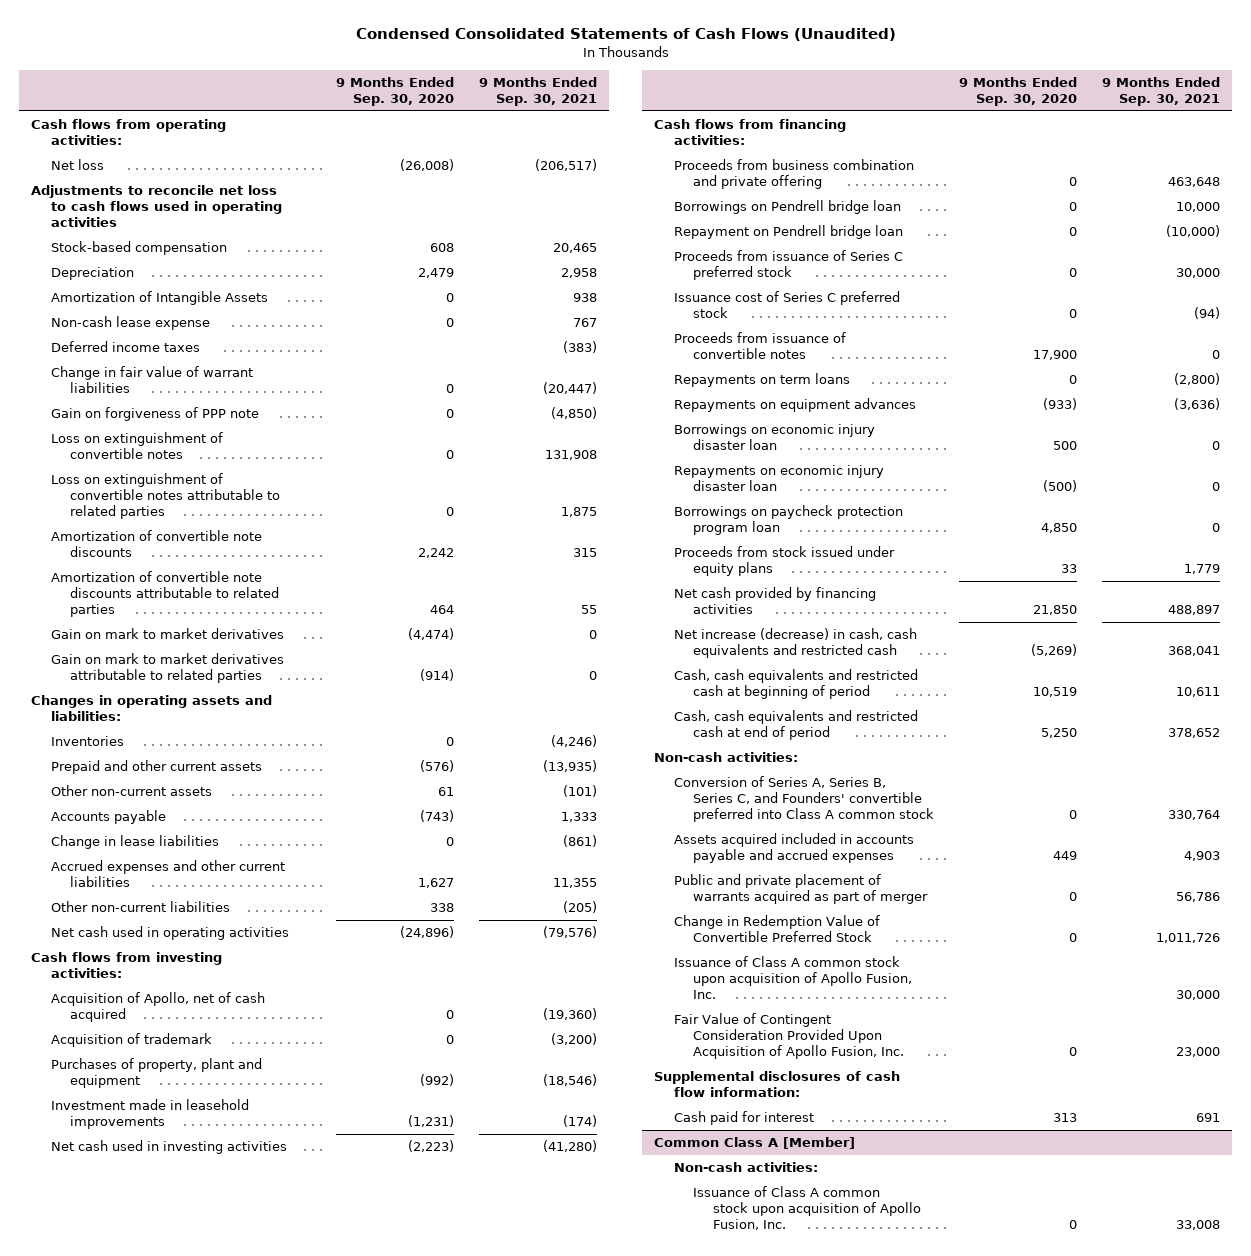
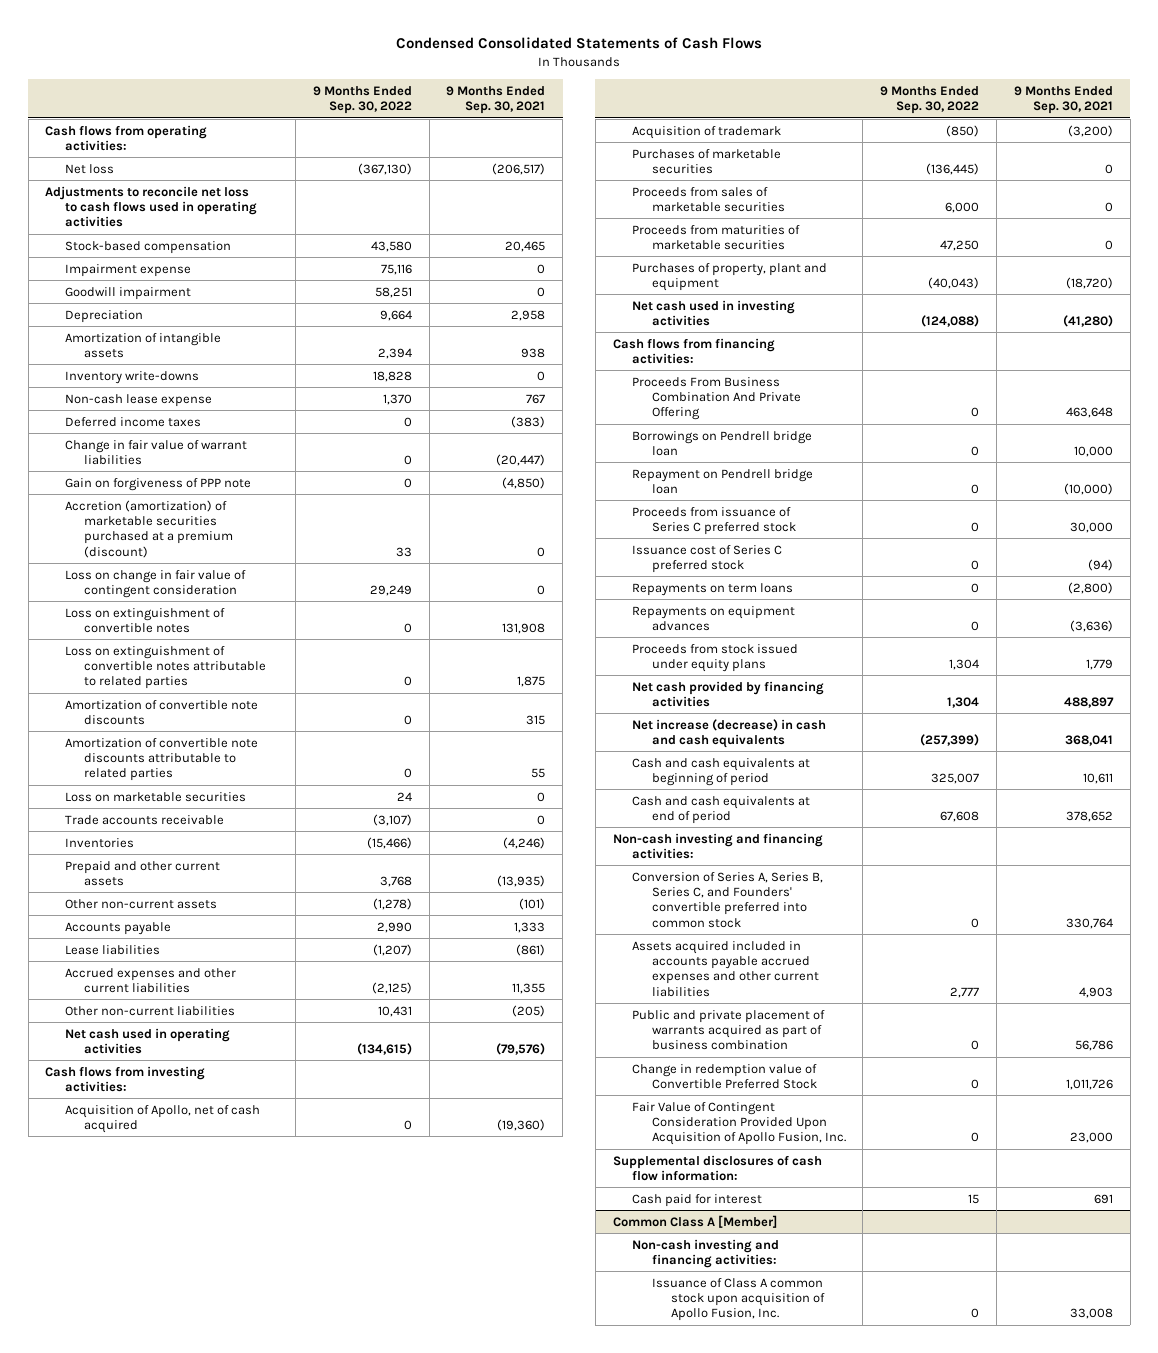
[355,28,896,42] Condensed Consolidated Statements of Cash Flows (Unaudited) -> [396,37,763,50] Condensed Consolidated Statements of Cash Flows
[335,76,454,107] 9 Months Ended Sep. 30, 2020 -> none
none -> [312,85,412,115] 9 Months Ended Sep. 30, 2022
none -> [64,263,191,277] Impairment expense
none -> [64,286,191,300] Goodwill impairment
[50,291,268,306] Amortization of Intangible Assets -> [64,332,221,359] Amortization of intangible assets
none -> [64,370,199,384] Inventory write-downs
none -> [64,499,234,558] Accretion (amortization) of marketable securities purchased at a premium (discount)
none -> [64,569,246,599] Loss on change in fair value of contingent consideration
[50,628,284,640] Gain on mark to market derivatives -> none
[50,653,284,684] Gain on mark to market derivatives attributable to related parties -> none
[31,695,273,722] Changes in operating assets and liabilities: -> none
none -> [64,791,246,802] Loss on marketable securities
none -> [64,814,224,825] Trade accounts receivable
[50,835,219,850] Change in lease liabilities -> [64,944,160,955] Lease liabilities
[50,1099,249,1130] Investment made in leasehold improvements -> none
none -> [632,148,782,175] Purchases of marketable securities
none -> [632,186,785,213] Proceeds from sales of marketable securities
none -> [632,224,801,251] Proceeds from maturities of marketable securities
[542,1074,597,1087] (18,546) -> [1065,277,1113,290] (18,720)
[673,159,914,190] Proceeds from business combination and private offering -> [632,376,801,421] Proceeds From Business Combination And Private Offering
[673,332,846,360] Proceeds from issuance of convertible notes -> none
[673,424,875,451] Borrowings on economic injury disaster loan -> none
[673,465,884,492] Repayments on economic injury disaster loan -> none
[673,505,903,536] Borrowings on paycheck protection program loan -> none
[673,956,913,1000] Issuance of Class A common stock upon acquisition of Apollo Fusion, Inc. -> none
[673,628,917,659] Net increase (decrease) in cash, cash equivalents and restricted cash -> [632,718,827,749] Net increase (decrease) in cash and cash equivalents
[673,669,918,700] Cash, cash equivalents and restricted cash at beginning of period -> [632,757,811,787] Cash and cash equivalents at beginning of period
[673,710,918,741] Cash, cash equivalents and restricted cash at end of period -> [632,795,811,825] Cash and cash equivalents at end of period
[654,752,799,763] Non-cash activities: -> [612,832,823,860] Non-cash investing and financing activities:
[673,776,935,823] Conversion of Series A, Series B, Series C, and Founders' convertible preferred into Class A common stock -> [632,871,824,928] Conversion of Series A, Series B, Series C, and Founders' convertible preferred into common stock
[673,833,914,864] Assets acquired included in accounts payable and accrued expenses -> [632,940,819,997] Assets acquired included in accounts payable accrued expenses and other current liabilities
[673,874,929,905] Public and private placement of warrants acquired as part of merger -> [632,1009,826,1051] Public and private placement of warrants acquired as part of business combination
[673,915,880,943] Change in Redemption Value of Convertible Preferred Stock -> [632,1063,818,1090] Change in redemption value of Convertible Preferred Stock
[673,1162,818,1173] Non-cash activities: -> [632,1238,780,1269] Non-cash investing and financing activities:

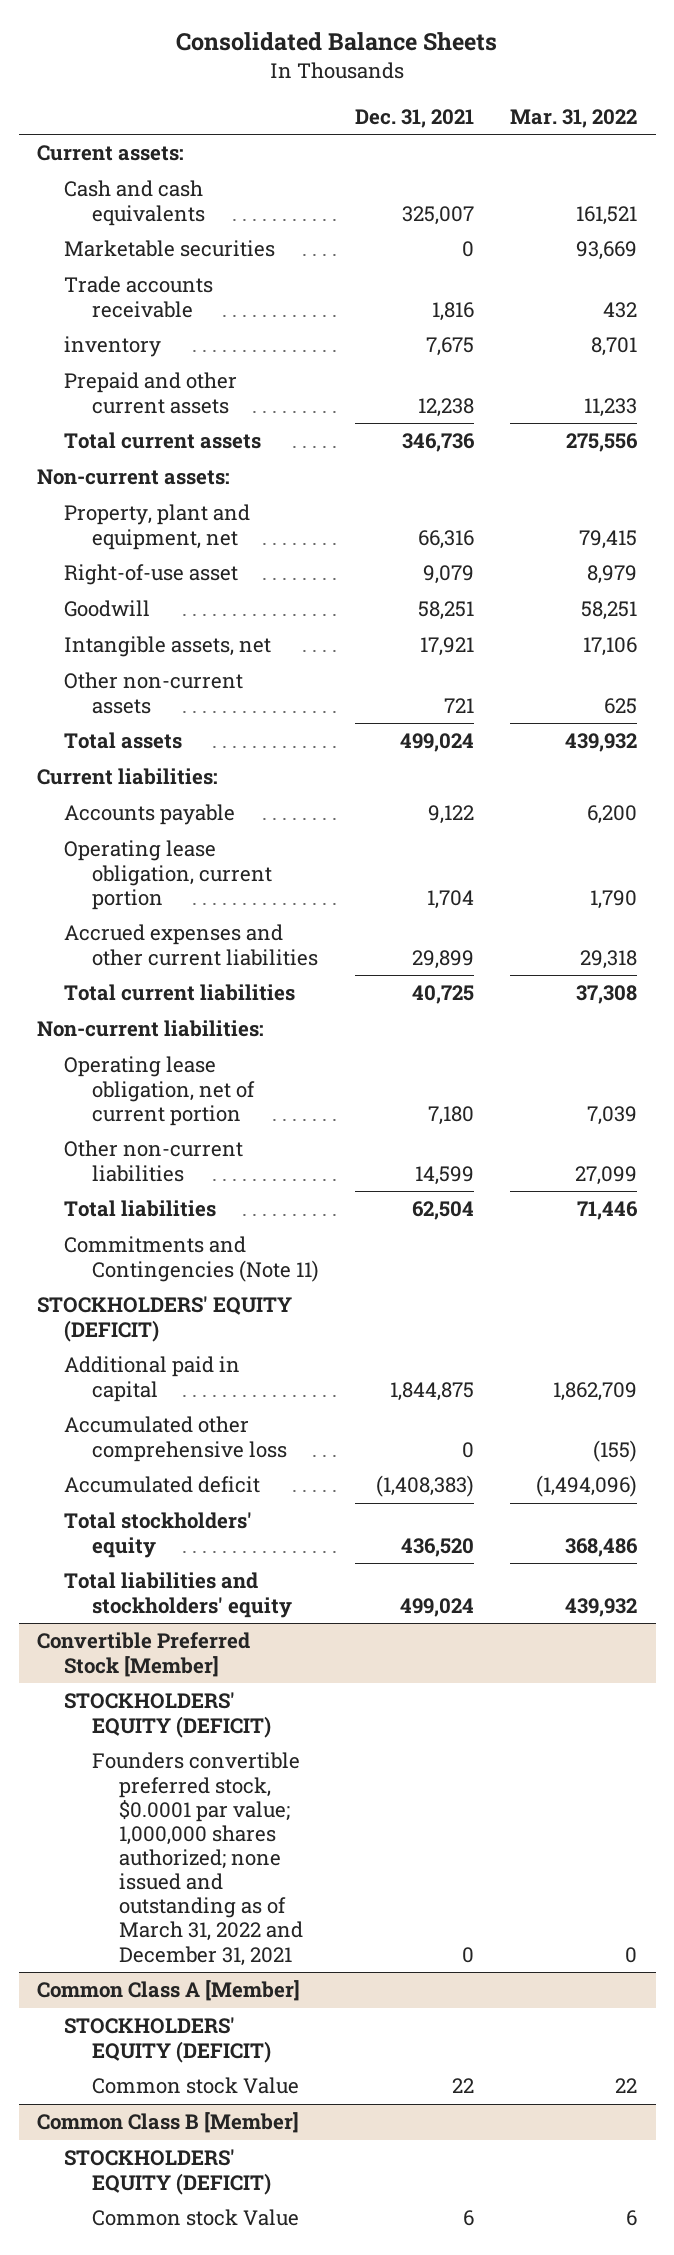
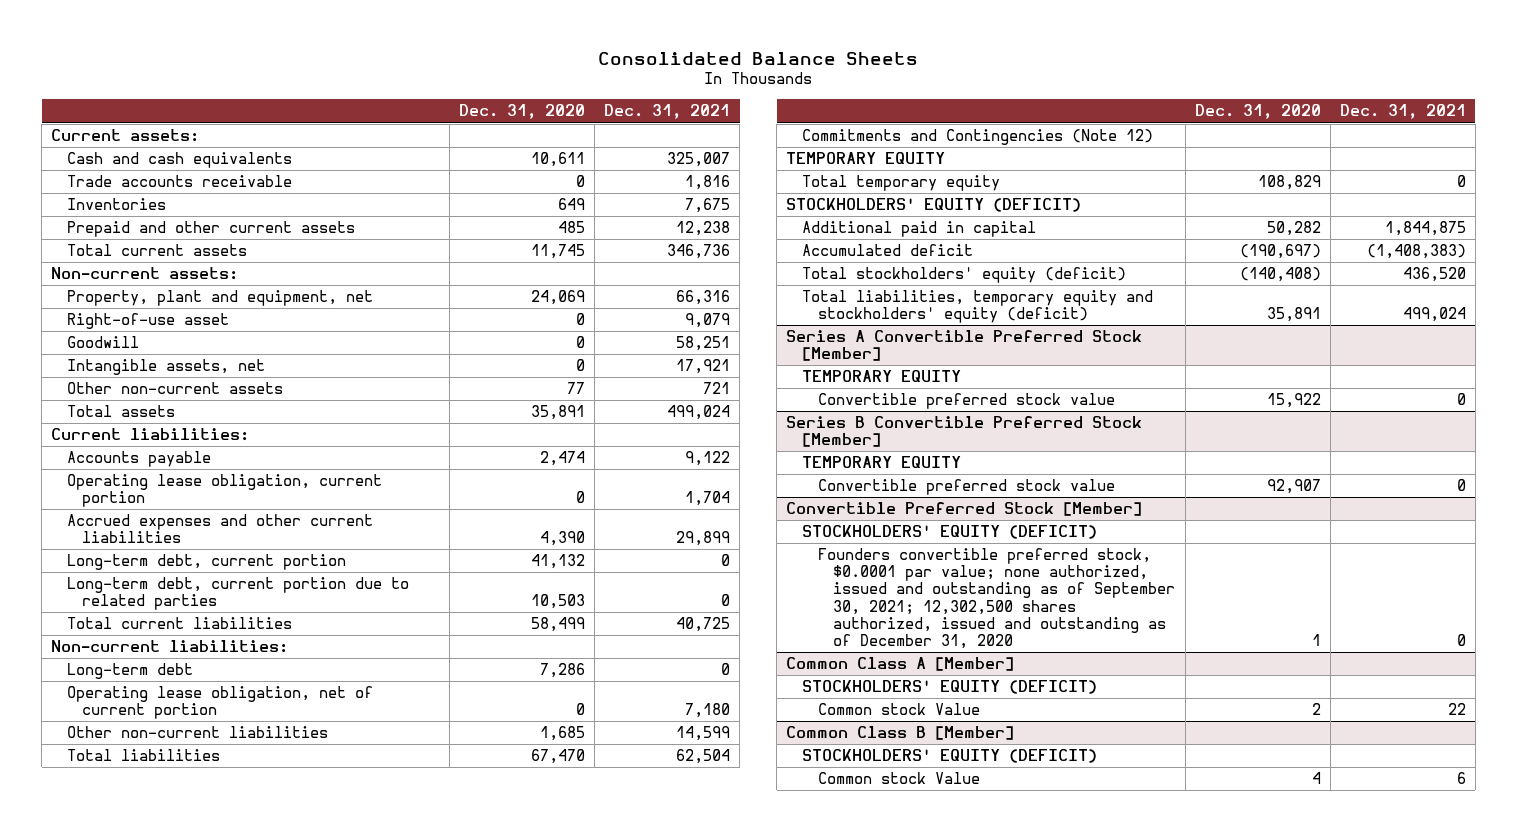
[510,108,638,128] Mar. 31, 2022 -> none
none -> [459,104,586,120] Dec. 31, 2020
[64,240,276,258] Marketable securities -> none
[64,336,162,358] inventory -> [66,198,166,211] Inventories
none -> [66,554,346,571] Long-term debt, current portion
none -> [66,577,409,611] Long-term debt, current portion due to related parties
none -> [66,663,193,680] Long-term debt
[64,1236,319,1282] Commitments and Contingencies (Note 11) -> [802,129,1154,146] Commitments and Contingencies (Note 12)
none -> [786,152,946,165] TEMPORARY EQUITY
none -> [802,175,1001,192] Total temporary equity
[64,1416,287,1462] Accumulated other comprehensive loss -> none
[64,1512,253,1558] Total stockholders' equity -> [802,267,1127,284] Total stockholders' equity (deficit)
[64,1572,292,1618] Total liabilities and stockholders' equity -> [802,290,1154,324] Total liabilities, temporary equity and stockholders' equity (deficit)
none -> [786,330,1143,362] Series A Convertible Preferred Stock [Member]
none -> [802,370,962,383] TEMPORARY EQUITY
none -> [817,393,1115,410] Convertible preferred stock value
none -> [786,416,1143,448] Series B Convertible Preferred Stock [Member]
none -> [802,456,962,469] TEMPORARY EQUITY
none -> [817,479,1115,496] Convertible preferred stock value
[91,1752,304,1966] Founders convertible preferred stock, $0.0001 par value; 1,000,000 shares authorized; none issued and outstanding as of March 31, 2022 and December 31, 2021 -> [817,548,1176,649] Founders convertible preferred stock, $0.0001 par value; none authorized, issued and outstanding as of September 30, 2021; 12,302,500 shares authorized, issued and outstanding as of December 31, 2020

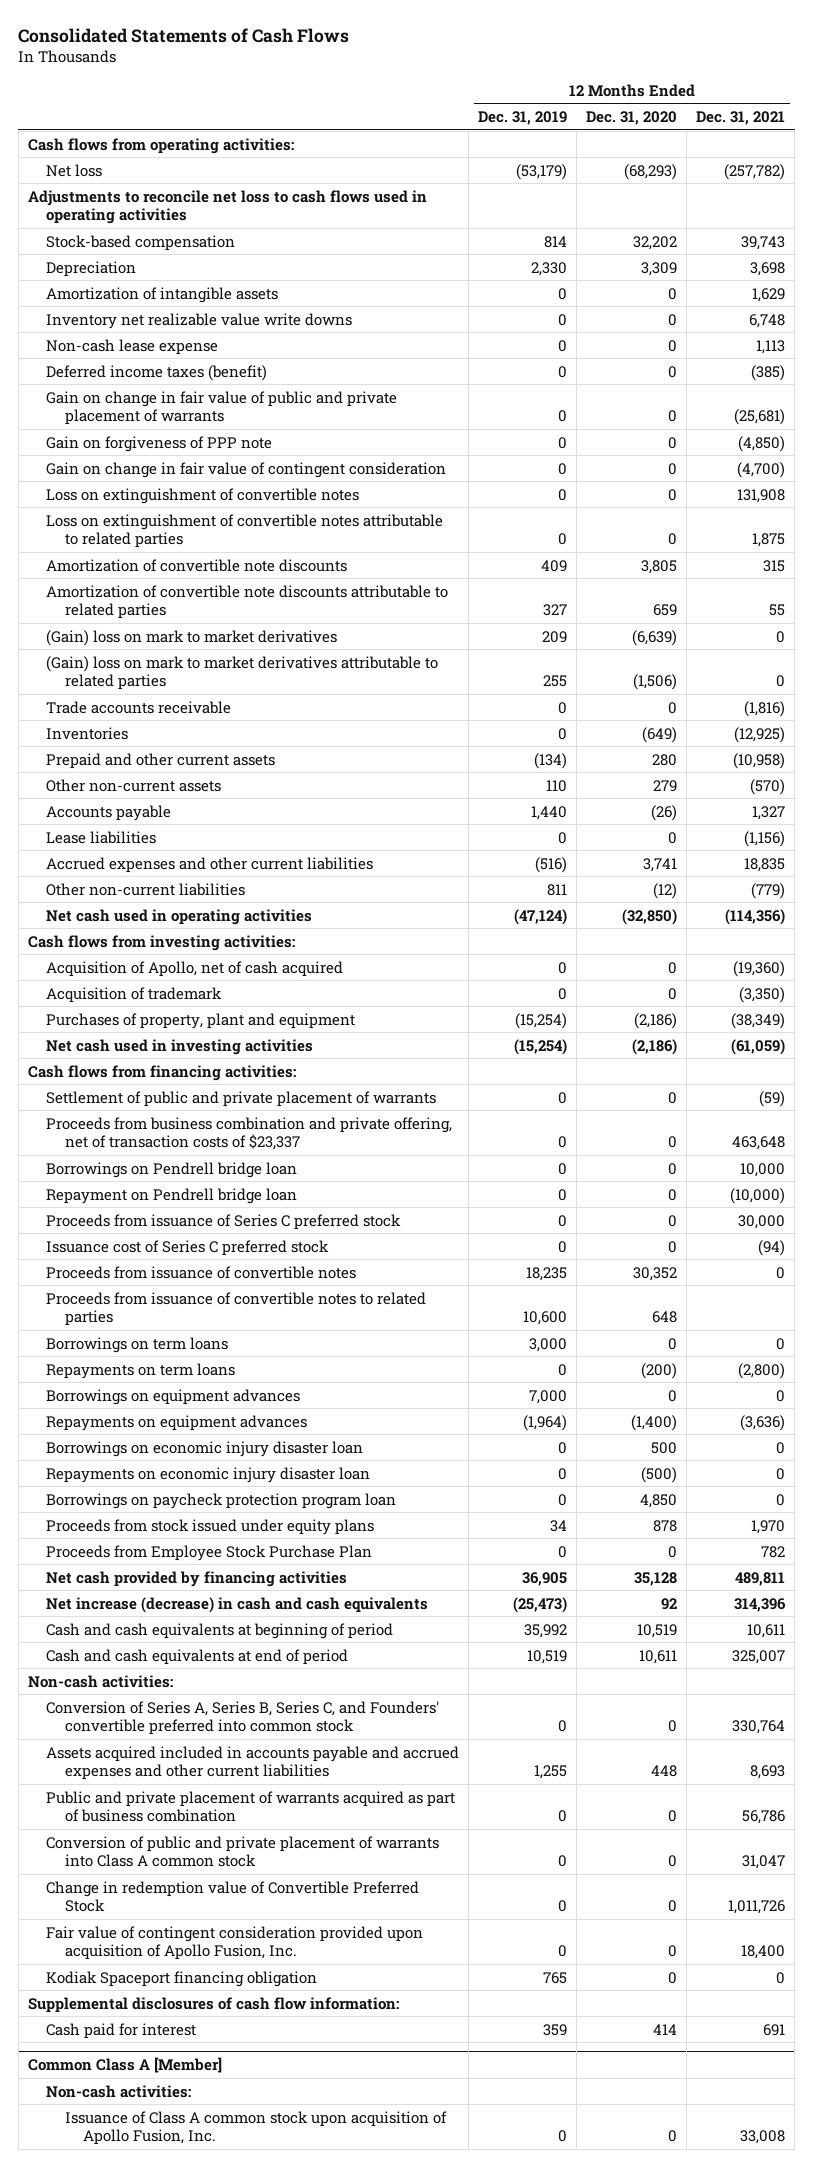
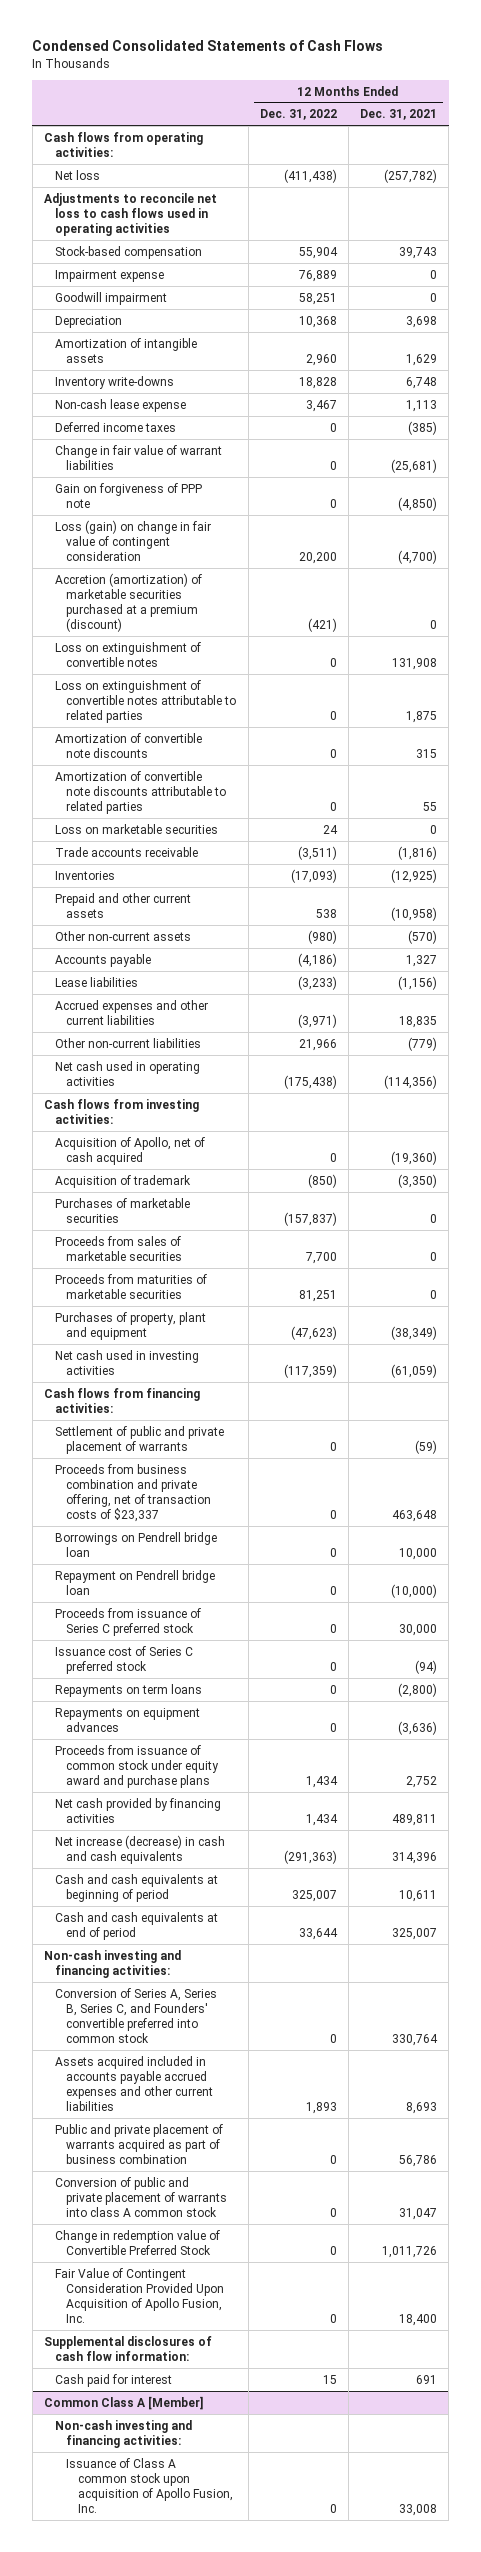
[18,27,350,43] Consolidated Statements of Cash Flows -> [32,40,384,52] Condensed Consolidated Statements of Cash Flows
[478,111,568,126] Dec. 31, 2019 -> none
[586,111,678,126] Dec. 31, 2020 -> none
none -> [259,109,337,121] Dec. 31, 2022
none -> [55,269,165,282] Impairment expense
none -> [55,291,168,305] Goodwill impairment
[46,312,353,329] Inventory net realizable value write downs -> [55,375,175,389] Inventory write-downs
[46,364,268,381] Deferred income taxes (benefit) -> [55,421,177,432] Deferred income taxes
[46,390,398,425] Gain on change in fair value of public and private placement of warrants -> [55,444,223,470] Change in fair value of warrant liabilities
[46,461,447,478] Gain on change in fair value of contingent consideration -> [55,519,212,561] Loss (gain) on change in fair value of contingent consideration
none -> [55,572,203,632] Accretion (amortization) of marketable securities purchased at a premium (discount)
[46,629,338,646] (Gain) loss on mark to market derivatives -> none
[46,655,439,690] (Gain) loss on mark to market derivatives attributable to related parties -> none
none -> [55,823,219,834] Loss on marketable securities
none -> [55,1197,191,1223] Purchases of marketable securities
none -> [55,1235,183,1261] Proceeds from sales of marketable securities
none -> [55,1273,208,1299] Proceeds from maturities of marketable securities
[46,1265,357,1279] Proceeds from issuance of convertible notes -> none
[46,1291,427,1326] Proceeds from issuance of convertible notes to related parties -> none
[46,1336,229,1353] Borrowings on term loans -> none
[46,1388,301,1405] Borrowings on equipment advances -> none
[46,1440,364,1457] Borrowings on economic injury disaster loan -> none
[46,1466,371,1483] Repayments on economic injury disaster loan -> none
[46,1492,397,1509] Borrowings on paycheck protection program loan -> none
[46,1544,373,1561] Proceeds from Employee Stock Purchase Plan -> none
[46,1518,375,1535] Proceeds from stock issued under equity plans -> [55,1744,220,1788] Proceeds from issuance of common stock under equity award and purchase plans
[751,1519,786,1534] 1,970 -> [406,1775,438,1788] 2,752
[27,1674,173,1688] Non-cash activities: -> [44,1949,182,1978] Non-cash investing and financing activities:
[46,1745,460,1780] Assets acquired included in accounts payable and accrued expenses and other current liabilities -> [55,2055,214,2111] Assets acquired included in accounts payable accrued expenses and other current liabilities
[46,1835,440,1867] Conversion of public and private placement of warrants into Class A common stock -> [55,2176,228,2217] Conversion of public and private placement of warrants into class A common stock
[46,1970,318,1987] Kodiak Spaceport financing obligation -> none
[46,1925,424,1960] Fair value of contingent consideration provided upon acquisition of Apollo Fusion, Inc. -> [55,2267,225,2323] Fair Value of Contingent Consideration Provided Upon Acquisition of Apollo Fusion, Inc.
[46,2084,192,2098] Non-cash activities: -> [55,2419,193,2448] Non-cash investing and financing activities:

